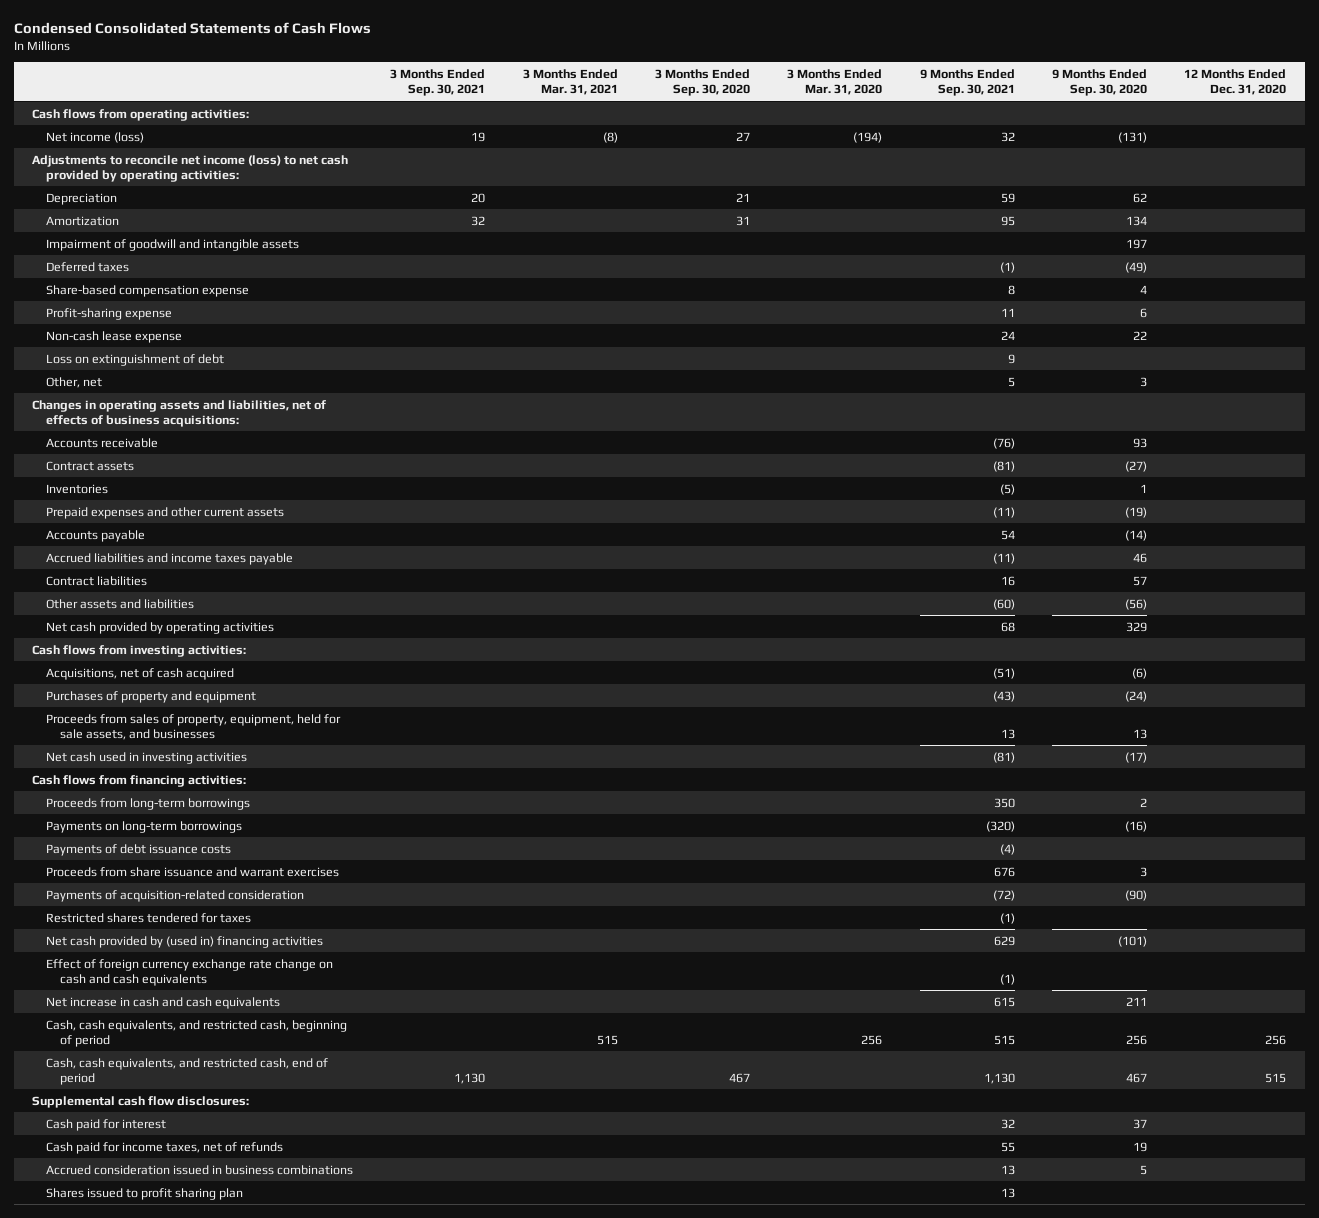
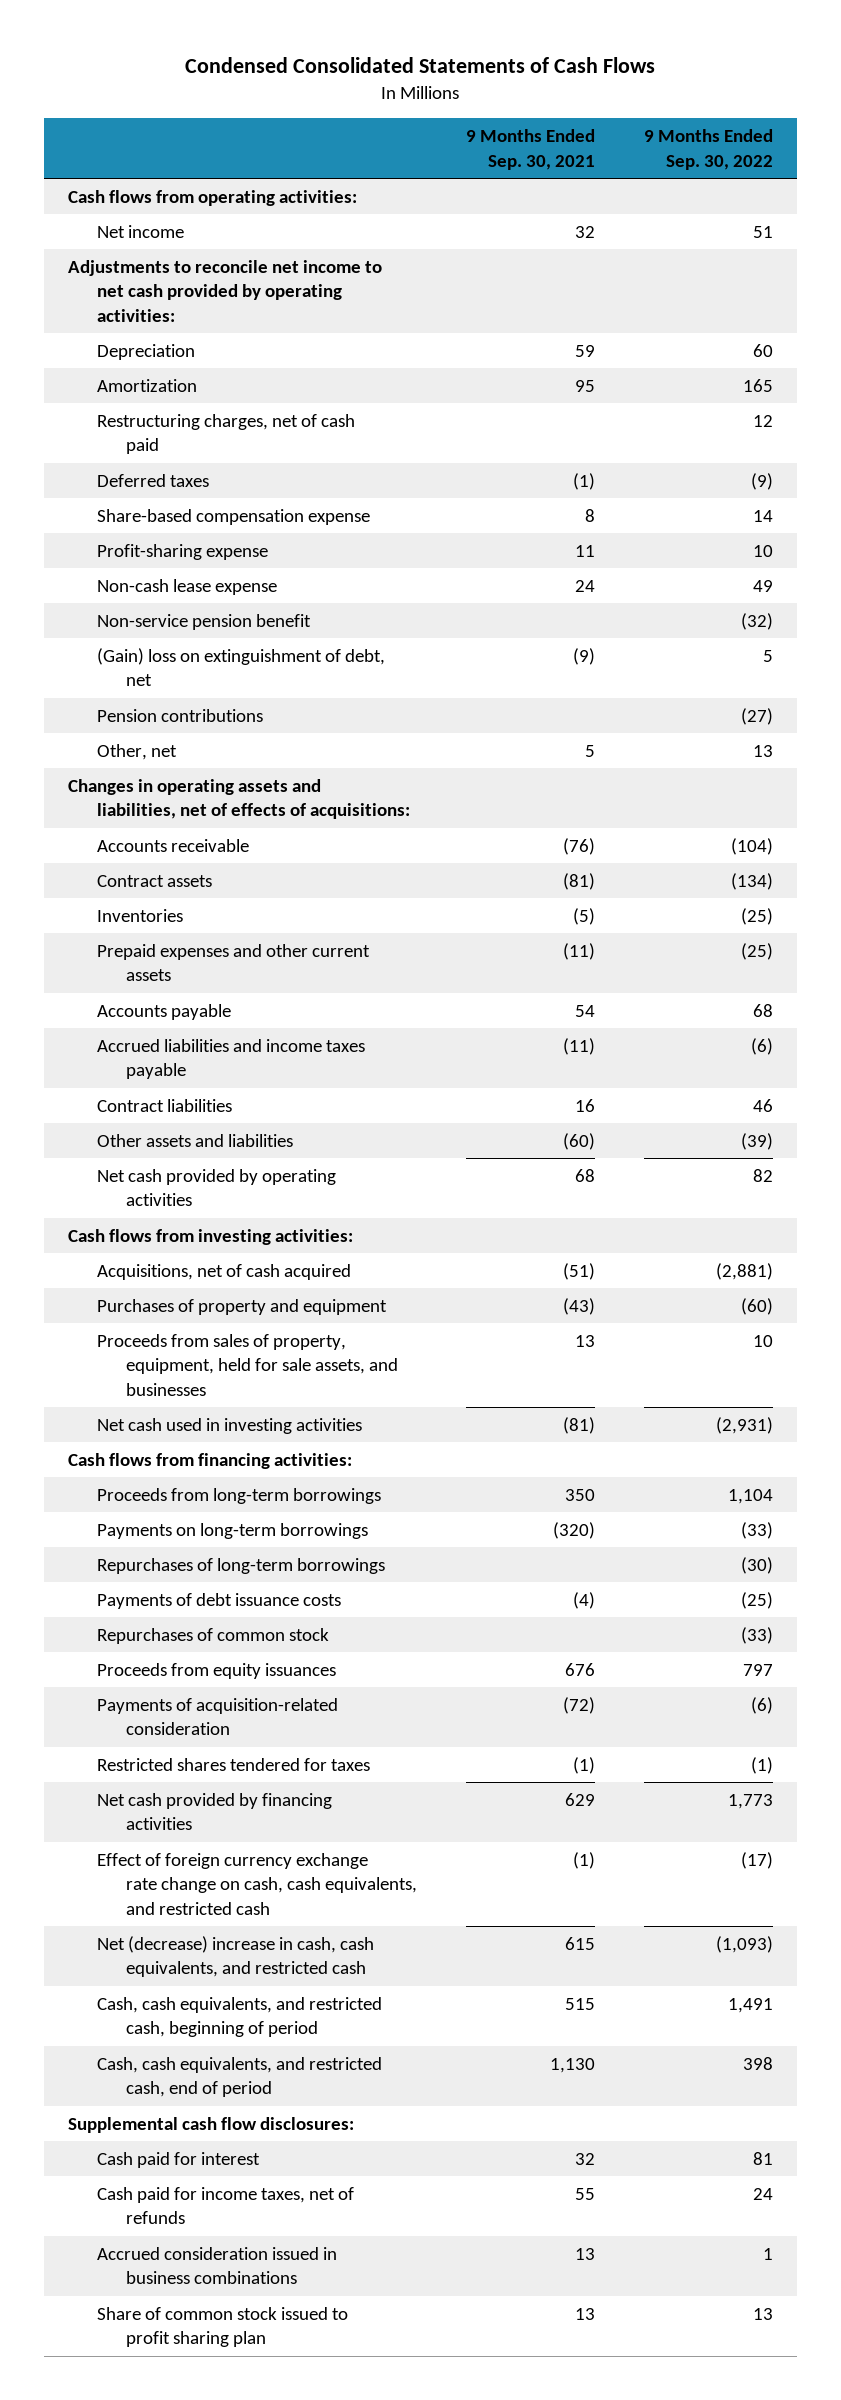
[390,69,486,96] 3 Months Ended Sep. 30, 2021 -> none
[522,69,618,95] 3 Months Ended Mar. 31, 2021 -> none
[655,69,751,96] 3 Months Ended Sep. 30, 2020 -> none
[787,69,883,95] 3 Months Ended Mar. 31, 2020 -> none
[1052,69,1148,96] 9 Months Ended Sep. 30, 2020 -> none
[1184,69,1287,95] 12 Months Ended Dec. 31, 2020 -> none
none -> [643,129,773,170] 9 Months Ended Sep. 30, 2022
[45,131,144,143] Net income (loss) -> [96,224,184,238] Net income
[32,154,349,182] Adjustments to reconcile net income (loss) to net cash provided by operating activities: -> [68,259,383,323] Adjustments to reconcile net income to net cash provided by operating activities:
[45,238,299,251] Impairment of goodwill and intangible assets -> none
none -> [96,413,355,455] Restructuring charges, net of cash paid
none -> [96,613,311,630] Non-service pension benefit
[45,353,224,366] Loss on extinguishment of debt -> [96,647,385,687] (Gain) loss on extinguishment of debt, net
[1007,353,1015,364] 9 -> [572,647,595,665] (9)
none -> [96,708,263,722] Pension contributions
[32,399,327,427] Changes in operating assets and liabilities, net of effects of business acquisitions: -> [68,778,410,820] Changes in operating assets and liabilities, net of effects of acquisitions:
none -> [96,1557,385,1574] Repurchases of long-term borrowings
none -> [96,1627,329,1644] Repurchases of common stock
[45,866,339,877] Proceeds from share issuance and warrant exercises -> [96,1662,336,1679] Proceeds from equity issuances
[45,935,323,948] Net cash provided by (used in) financing activities -> [96,1792,332,1831] Net cash provided by financing activities
[45,958,333,986] Effect of foreign currency exchange rate change on cash and cash equivalents -> [96,1852,417,1916] Effect of foreign currency exchange rate change on cash, cash equivalents, and restricted cash
[45,996,280,1009] Net increase in cash and cash equivalents -> [96,1935,374,1978] Net (decrease) increase in cash, cash equivalents, and restricted cash
[45,1187,243,1200] Shares issued to profit sharing plan -> [96,2306,348,2348] Share of common stock issued to profit sharing plan

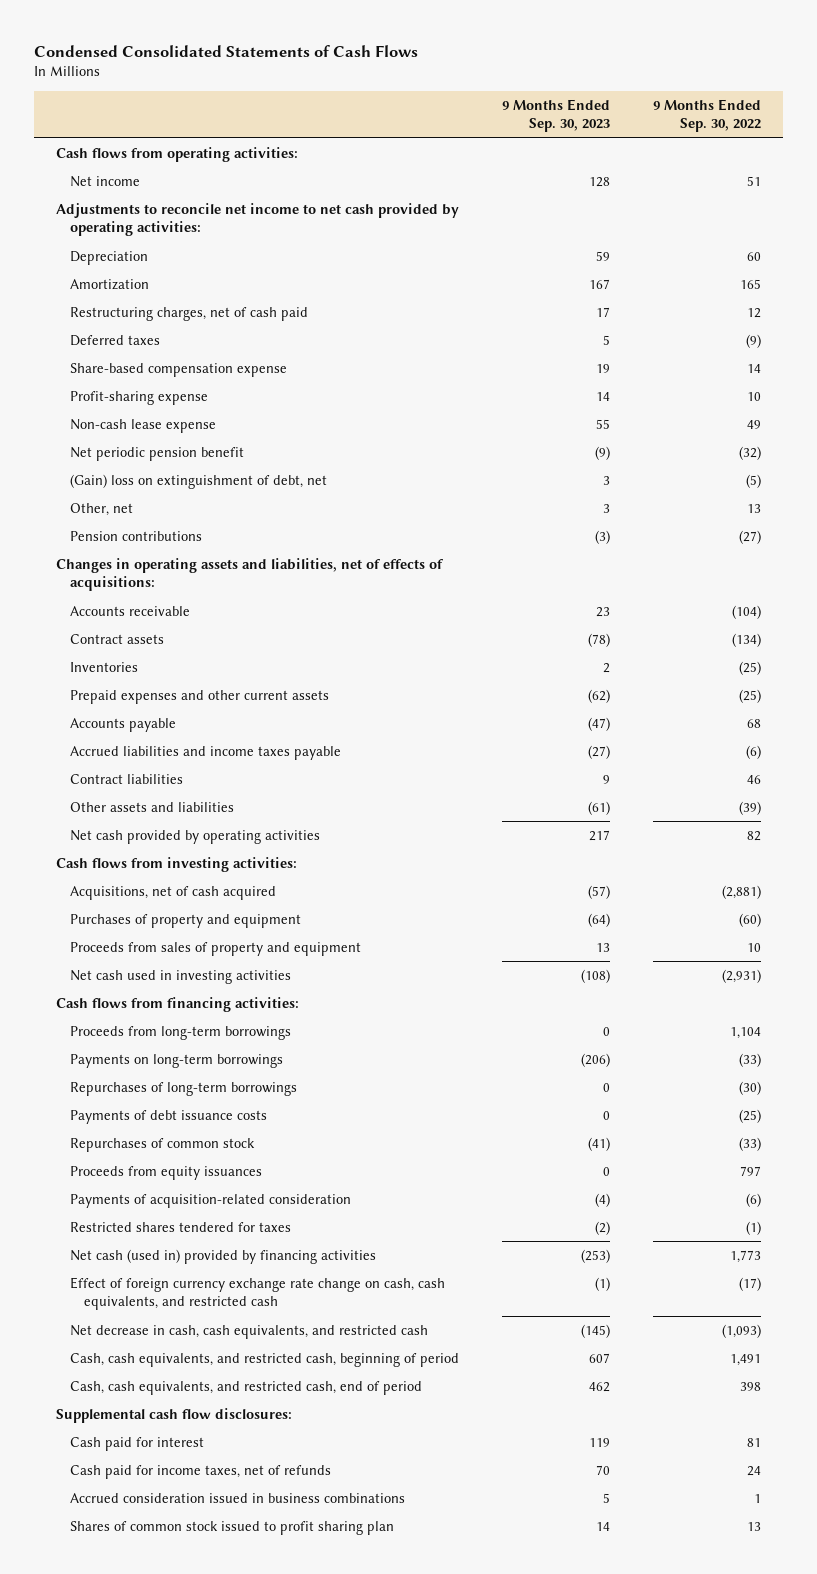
[465,129,595,170] 9 Months Ended Sep. 30, 2021 -> none
none -> [501,98,610,133] 9 Months Ended Sep. 30, 2023
[96,613,311,630] Non-service pension benefit -> none
none -> [69,446,244,461] Net periodic pension benefit
[762,649,773,662] 5 -> [746,473,762,488] (5)
[96,708,263,722] Pension contributions -> [69,530,202,541] Pension contributions
[96,1333,398,1397] Proceeds from sales of property, equipment, held for sale assets, and businesses -> [69,941,361,956] Proceeds from sales of property and equipment
[96,1792,332,1831] Net cash provided by financing activities -> [69,1248,376,1264] Net cash (used in) provided by financing activities
[96,1935,374,1978] Net (decrease) increase in cash, cash equivalents, and restricted cash -> [69,1324,428,1339] Net decrease in cash, cash equivalents, and restricted cash
[96,2306,348,2348] Share of common stock issued to profit sharing plan -> [69,1520,394,1535] Shares of common stock issued to profit sharing plan

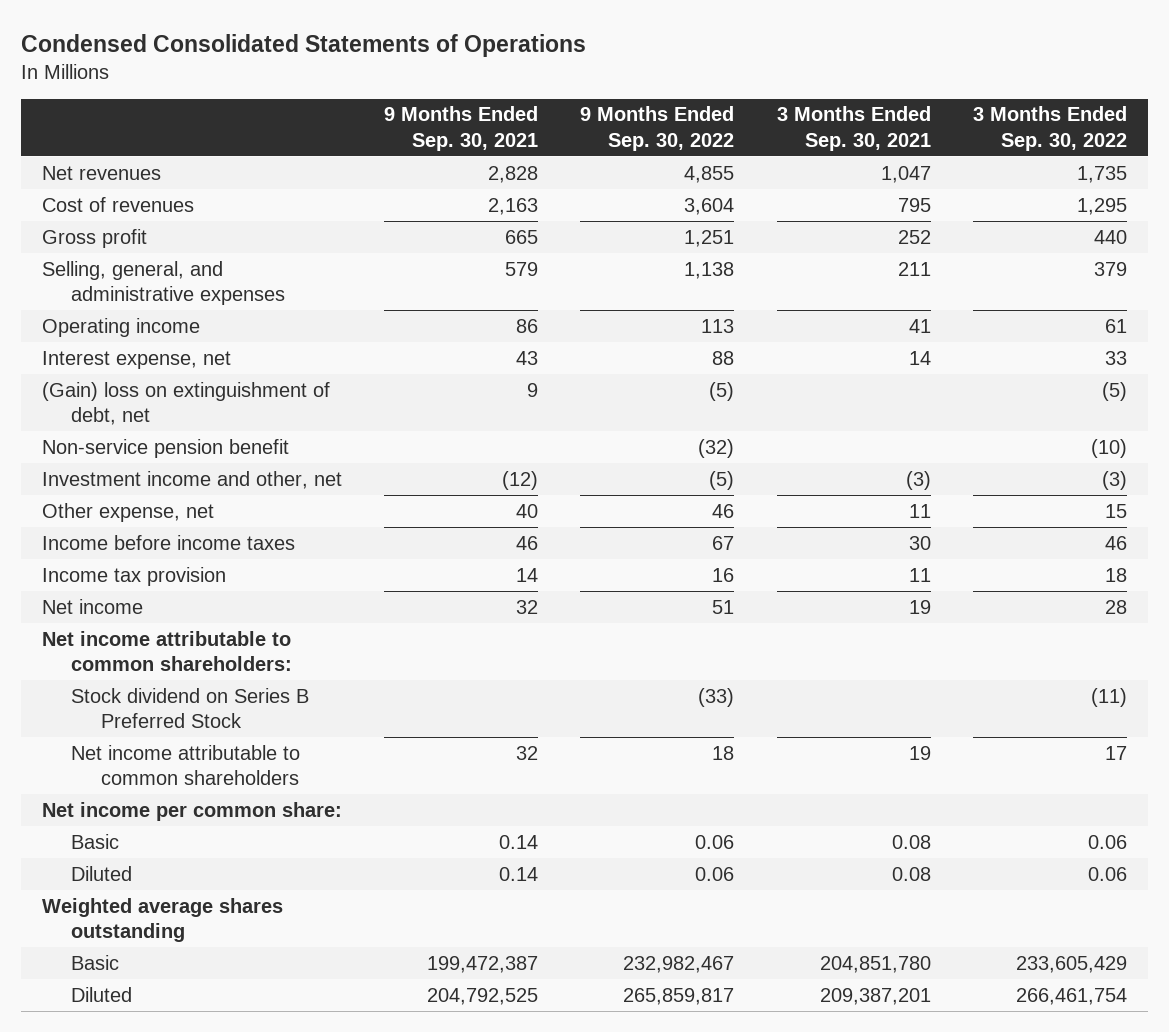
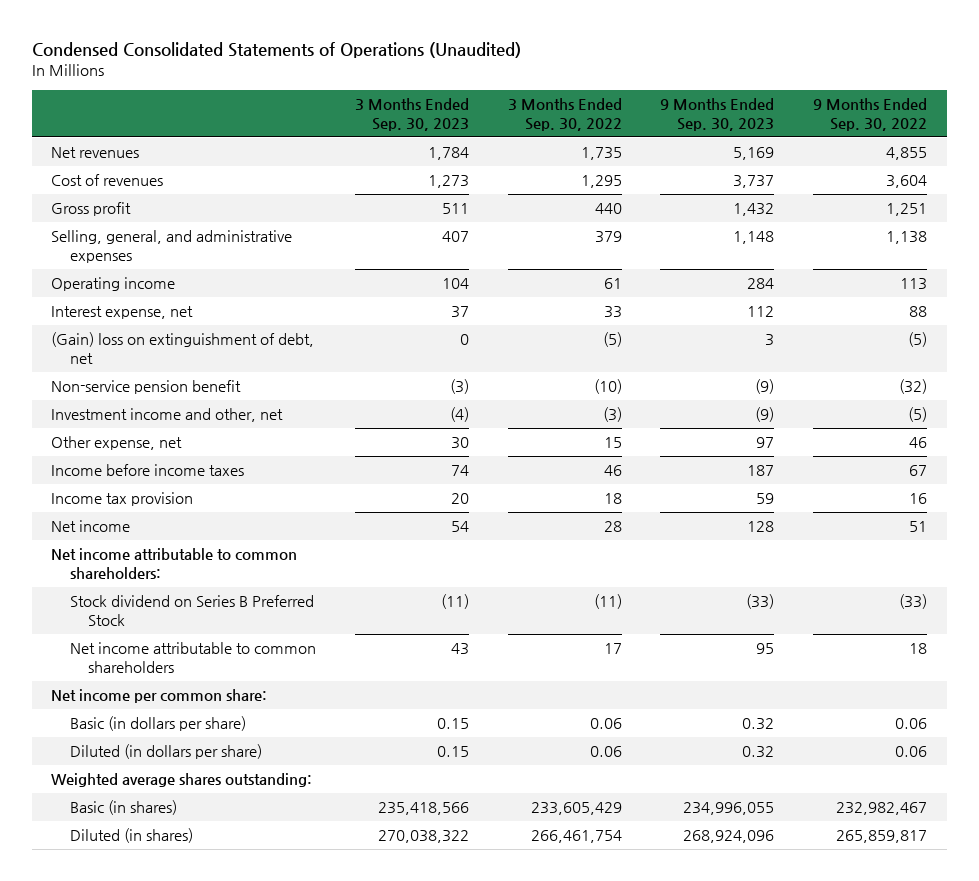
[20,33,586,57] Condensed Consolidated Statements of Operations -> [31,42,521,59] Condensed Consolidated Statements of Operations (Unaudited)
[384,106,539,151] 9 Months Ended Sep. 30, 2021 -> none
[776,106,931,151] 3 Months Ended Sep. 30, 2021 -> none
none -> [354,98,469,131] 3 Months Ended Sep. 30, 2023
none -> [660,98,775,131] 9 Months Ended Sep. 30, 2023
[71,833,120,849] Basic -> [69,716,246,732] Basic (in dollars per share)
[71,865,133,881] Diluted -> [69,744,262,760] Diluted (in dollars per share)
[42,897,284,943] Weighted average shares outstanding -> [51,773,313,788] Weighted average shares outstanding:
[71,954,120,970] Basic -> [69,800,177,816] Basic (in shares)
[71,986,133,1002] Diluted -> [69,828,193,844] Diluted (in shares)

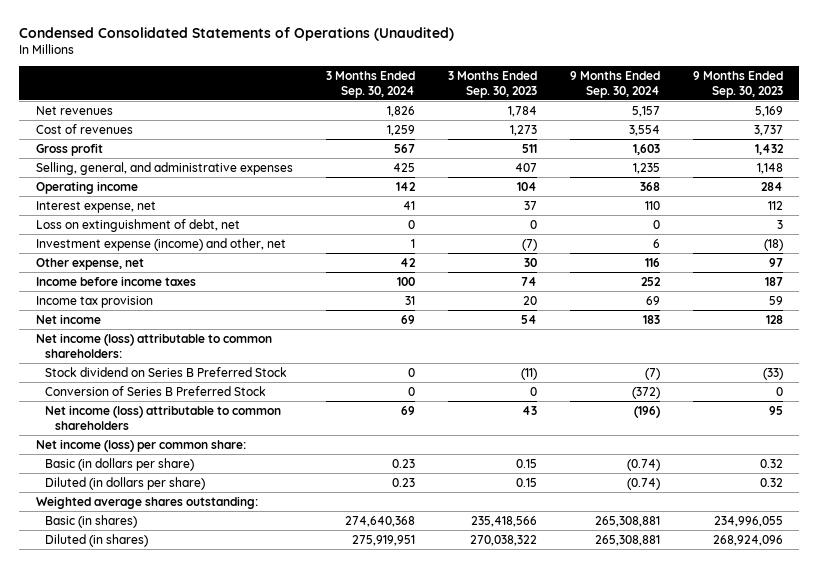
[507,98,622,131] 3 Months Ended Sep. 30, 2022 -> none
[813,98,928,131] 9 Months Ended Sep. 30, 2022 -> none
none -> [325,71,415,98] 3 Months Ended Sep. 30, 2024
none -> [569,71,660,98] 9 Months Ended Sep. 30, 2024
[51,380,242,395] Non-service pension benefit -> none
[51,332,315,364] (Gain) loss on extinguishment of debt, net -> [35,218,240,232] Loss on extinguishment of debt, net
[51,408,284,423] Investment income and other, net -> [35,237,286,251] Investment expense (income) and other, net
[449,407,469,423] (4) -> [521,238,537,251] (7)
[755,407,775,423] (9) -> [763,238,783,251] (18)
[51,548,298,579] Net income attributable to common shareholders: -> [35,332,272,358] Net income (loss) attributable to common shareholders:
none -> [45,385,267,396] Conversion of Series B Preferred Stock
[69,642,316,673] Net income attributable to common shareholders -> [45,404,282,430] Net income (loss) attributable to common shareholders
[51,689,268,704] Net income per common share: -> [35,438,246,452] Net income (loss) per common share:

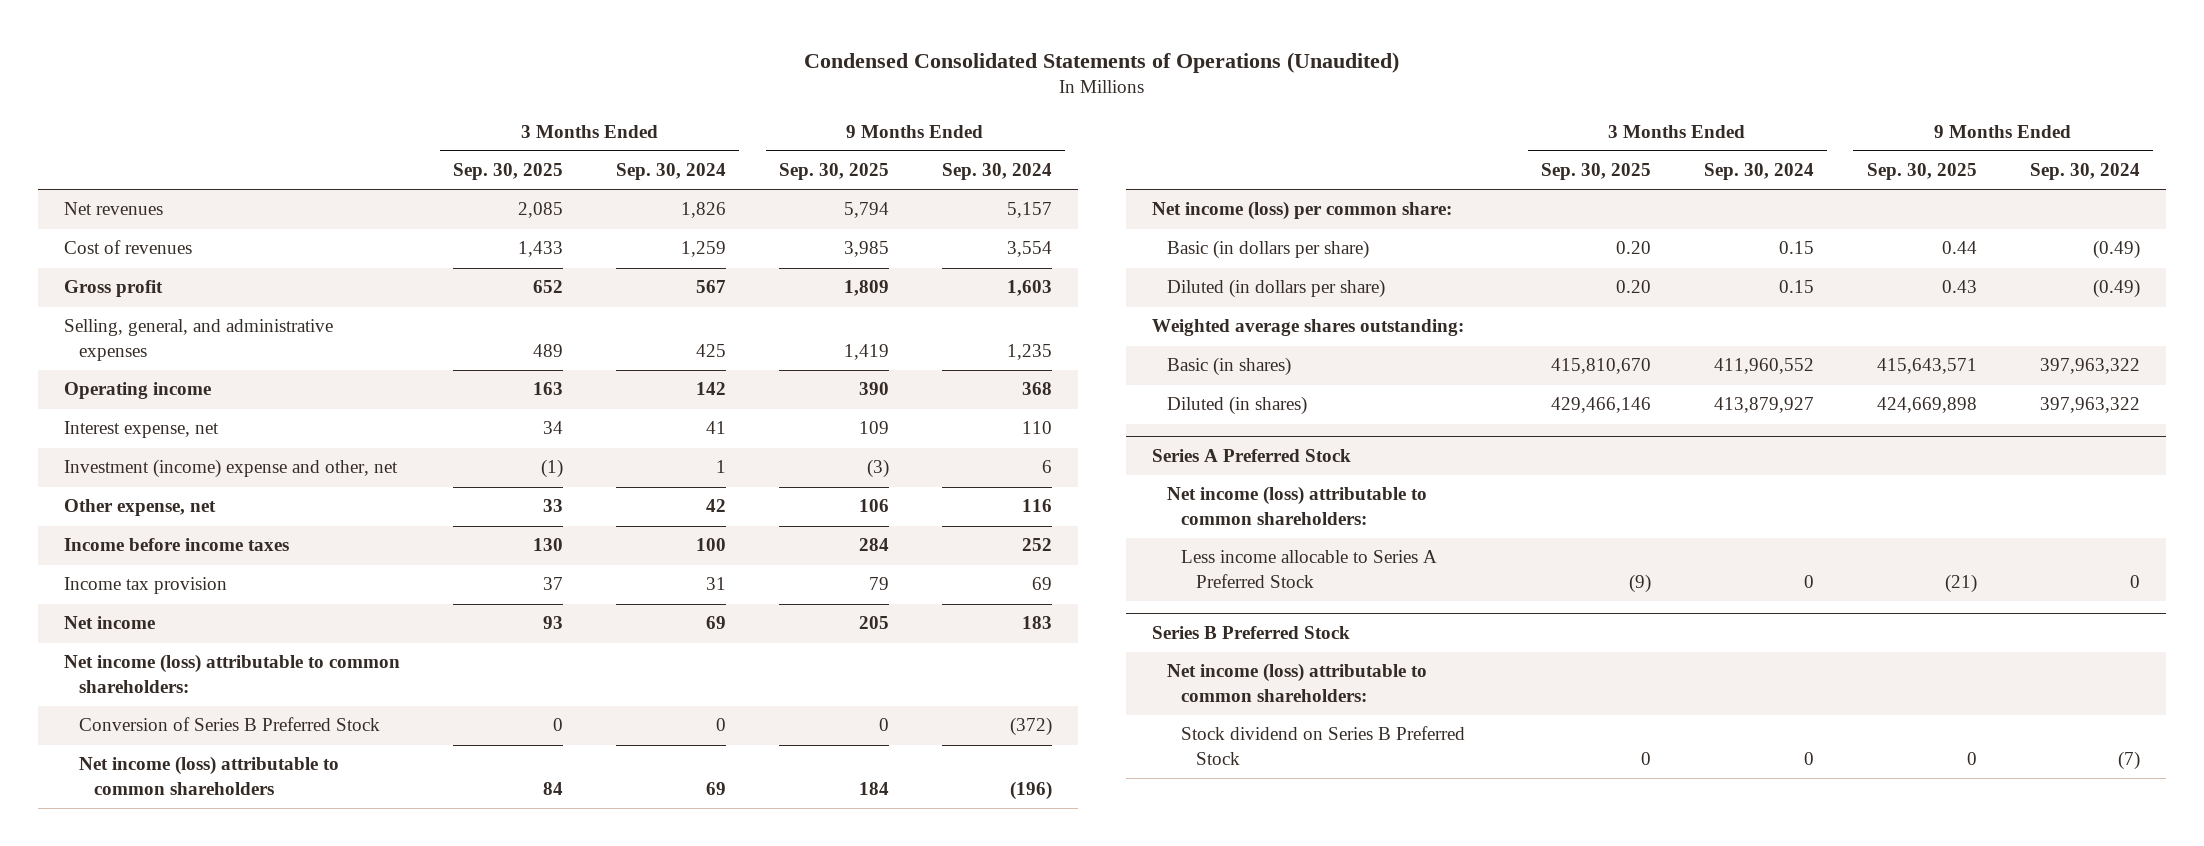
[447,71,537,98] 3 Months Ended Sep. 30, 2023 -> none
[692,71,783,98] 9 Months Ended Sep. 30, 2023 -> none
none -> [453,163,564,181] Sep. 30, 2025
none -> [778,163,889,181] Sep. 30, 2025
[35,218,240,232] Loss on extinguishment of debt, net -> none
[35,237,286,251] Investment expense (income) and other, net -> [64,459,399,479] Investment (income) expense and other, net
[45,366,288,377] Stock dividend on Series B Preferred Stock -> none
[391,458,415,468] 0.23 -> [1778,241,1814,255] 0.15
[626,458,660,471] (0.74) -> [2092,240,2140,260] (0.49)
[391,477,415,487] 0.23 -> [1778,280,1814,294] 0.15
[626,477,660,490] (0.74) -> [2092,279,2140,299] (0.49)
[344,515,415,527] 274,640,368 -> [1713,358,1814,375] 411,960,552
[594,515,660,527] 265,308,881 -> [2039,358,2140,375] 397,963,322
[351,534,415,546] 275,919,951 -> [1713,397,1814,414] 413,879,927
[594,534,660,546] 265,308,881 -> [2039,397,2140,414] 397,963,322
none -> [1152,448,1352,462] Series A Preferred Stock
none -> [1166,486,1427,525] Net income (loss) attributable to common shareholders:
none -> [1181,550,1438,588] Less income allocable to Series A Preferred Stock
none -> [1152,625,1351,639] Series B Preferred Stock
none -> [1166,663,1427,702] Net income (loss) attributable to common shareholders:
none -> [1181,726,1466,765] Stock dividend on Series B Preferred Stock

